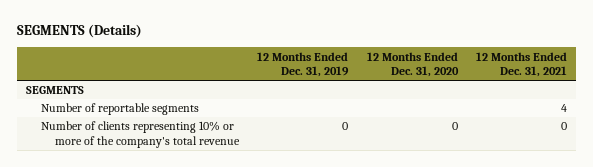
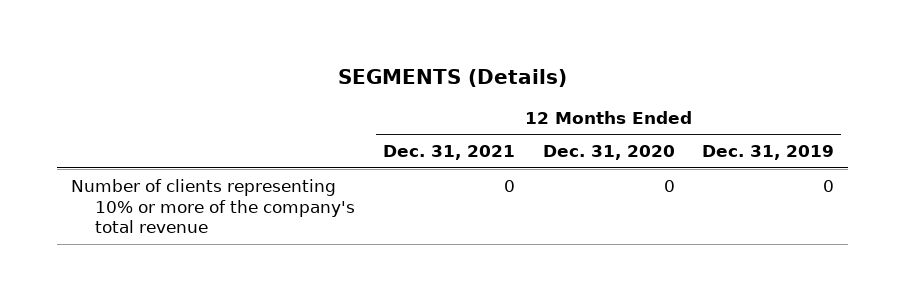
[26,86,85,95] SEGMENTS -> none
[40,103,199,116] Number of reportable segments -> none

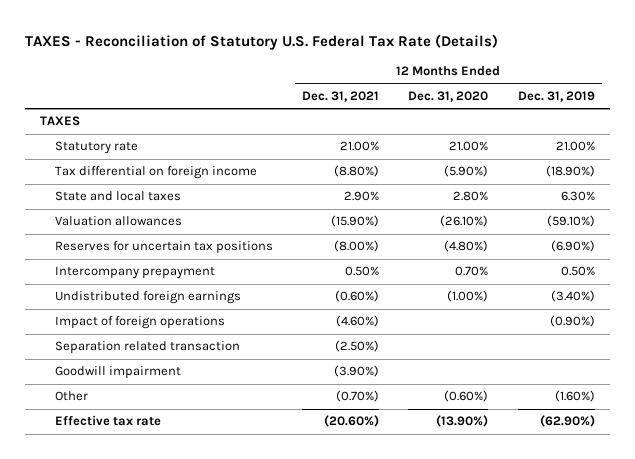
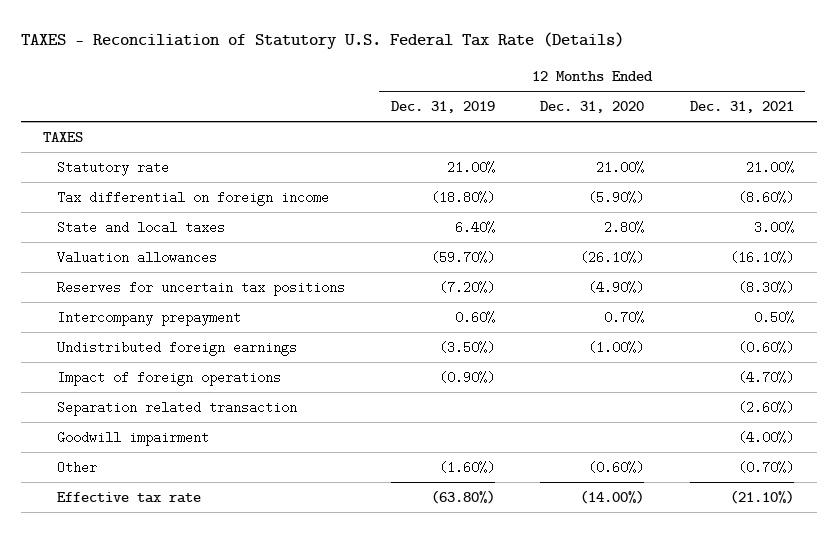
[333,165,379,178] (8.80%) -> [737,190,794,204] (8.60%)
[545,165,595,178] (18.90%) -> [430,190,495,204] (18.80%)
[343,191,379,202] 2.90% -> [753,220,794,234] 3.00%
[560,191,595,202] 6.30% -> [454,220,495,234] 6.40%
[330,215,379,228] (15.90%) -> [729,250,794,264] (16.10%)
[546,215,595,228] (59.10%) -> [430,250,495,264] (59.70%)
[333,240,379,253] (8.00%) -> [737,280,794,294] (8.30%)
[444,240,489,253] (4.80%) -> [588,280,645,294] (4.90%)
[550,240,595,253] (6.90%) -> [438,280,495,294] (7.20%)
[560,266,595,277] 0.50% -> [454,310,495,324] 0.60%
[550,290,595,303] (3.40%) -> [438,340,495,354] (3.50%)
[335,315,379,328] (4.60%) -> [737,370,794,384] (4.70%)
[334,340,379,353] (2.50%) -> [737,400,794,414] (2.60%)
[333,365,379,378] (3.90%) -> [737,430,794,444] (4.00%)
[323,415,379,428] (20.60%) -> [729,489,794,504] (21.10%)
[436,415,489,428] (13.90%) -> [580,489,645,504] (14.00%)
[539,415,595,428] (62.90%) -> [430,489,495,504] (63.80%)

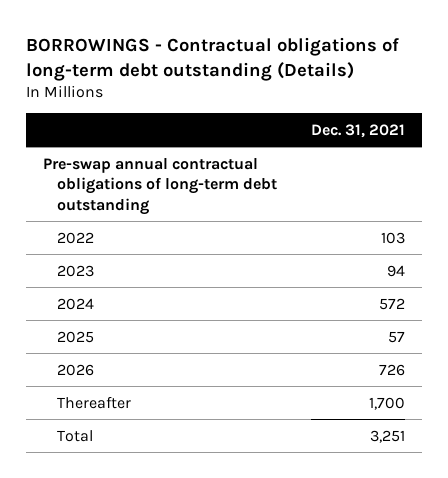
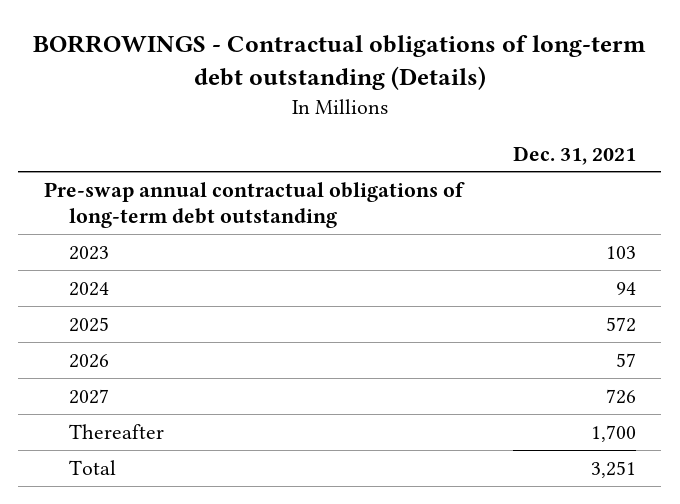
[56,231,94,244] 2022 -> [68,245,109,260] 2023
[56,264,94,277] 2023 -> [68,281,109,296] 2024
[56,297,94,310] 2024 -> [68,316,109,332] 2025
[56,330,94,343] 2025 -> [68,353,109,368] 2026
[56,363,94,376] 2026 -> [68,388,109,404] 2027

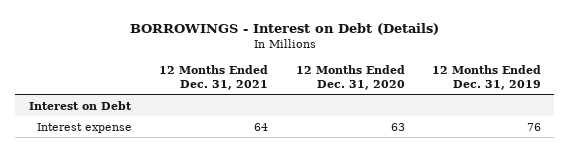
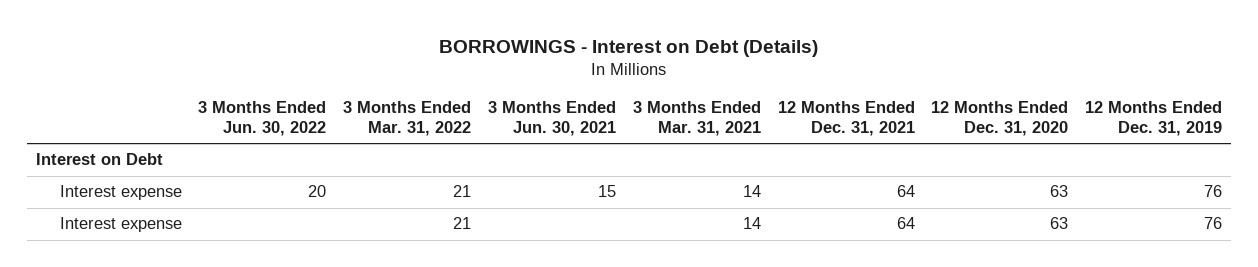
none -> [198,101,327,137] 3 Months Ended Jun. 30, 2022
none -> [343,101,472,137] 3 Months Ended Mar. 31, 2022
none -> [488,101,617,137] 3 Months Ended Jun. 30, 2021
none -> [632,101,761,137] 3 Months Ended Mar. 31, 2021
none -> [59,217,182,233] Interest expense

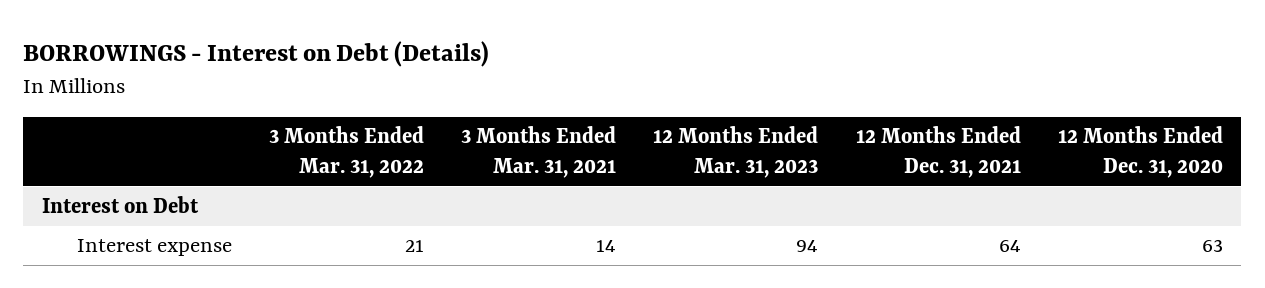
[198,101,327,137] 3 Months Ended Jun. 30, 2022 -> none
[488,101,617,137] 3 Months Ended Jun. 30, 2021 -> none
[1085,101,1223,137] 12 Months Ended Dec. 31, 2019 -> none
none -> [653,126,819,179] 12 Months Ended Mar. 31, 2023
[59,217,182,233] Interest expense -> none

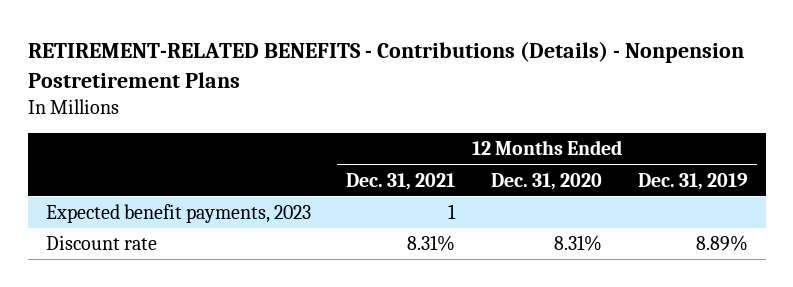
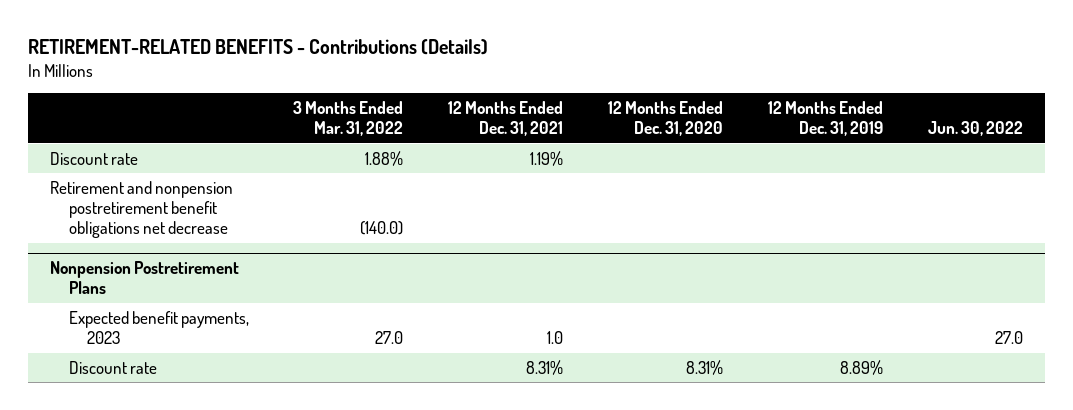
[27,40,744,88] RETIREMENT-RELATED BENEFITS - Contributions (Details) - Nonpension Postretirement Plans -> [27,38,488,55] RETIREMENT-RELATED BENEFITS - Contributions (Details)
none -> [293,101,404,137] 3 Months Ended Mar. 31, 2022
none -> [927,121,1023,137] Jun. 30, 2022
none -> [50,151,139,165] Discount rate
none -> [50,180,234,239] Retirement and nonpension postretirement benefit obligations net decrease
none -> [50,260,240,295] Nonpension Postretirement Plans
[448,204,457,220] 1 -> [547,331,564,345] 1.0

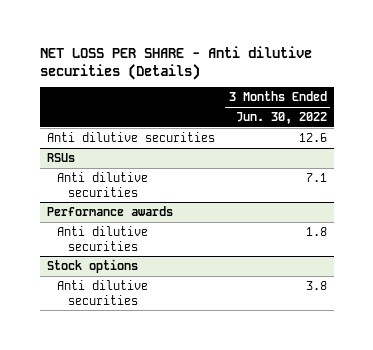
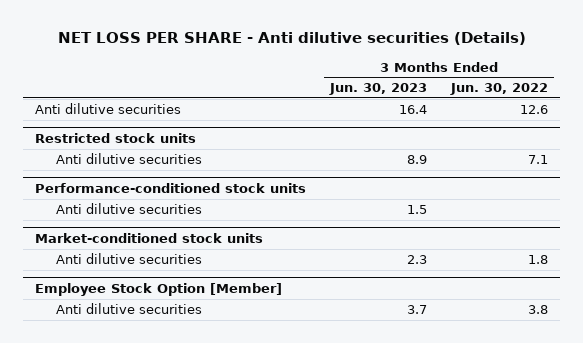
none -> [329,83,428,96] Jun. 30, 2023
[46,152,75,162] RSUs -> [35,133,197,144] Restricted stock units
[46,205,173,216] Performance awards -> [35,183,307,194] Performance-conditioned stock units
none -> [55,203,202,215] Anti dilutive securities
none -> [35,233,264,244] Market-conditioned stock units
[46,258,138,273] Stock options -> [35,283,283,297] Employee Stock Option [Member]

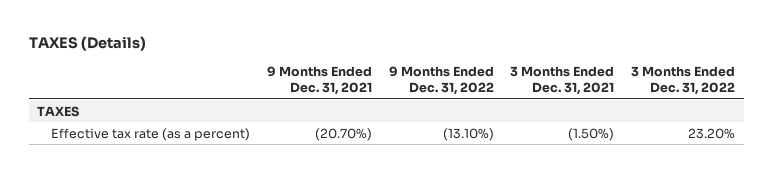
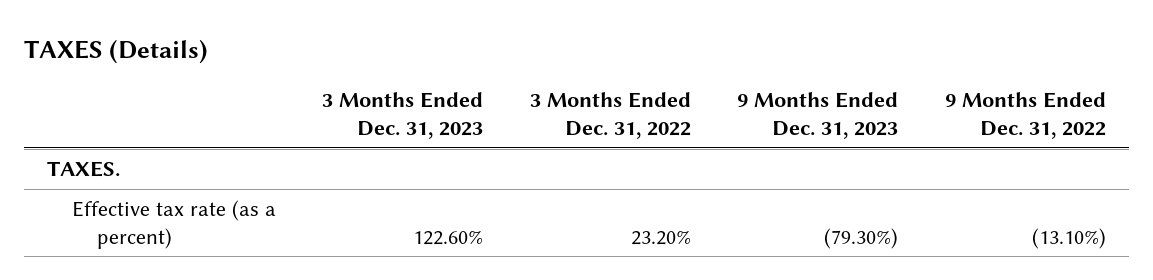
[266,66,372,95] 9 Months Ended Dec. 31, 2021 -> none
[510,66,615,95] 3 Months Ended Dec. 31, 2021 -> none
none -> [322,92,484,139] 3 Months Ended Dec. 31, 2023
none -> [737,92,899,139] 9 Months Ended Dec. 31, 2023
[37,105,80,117] TAXES -> [46,161,120,178] TAXES.

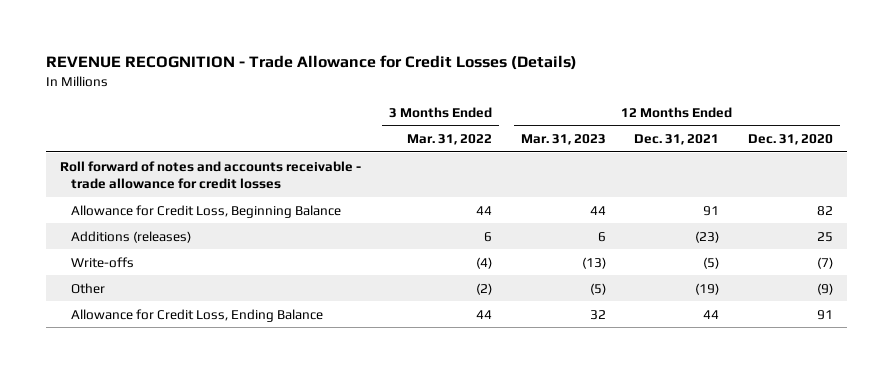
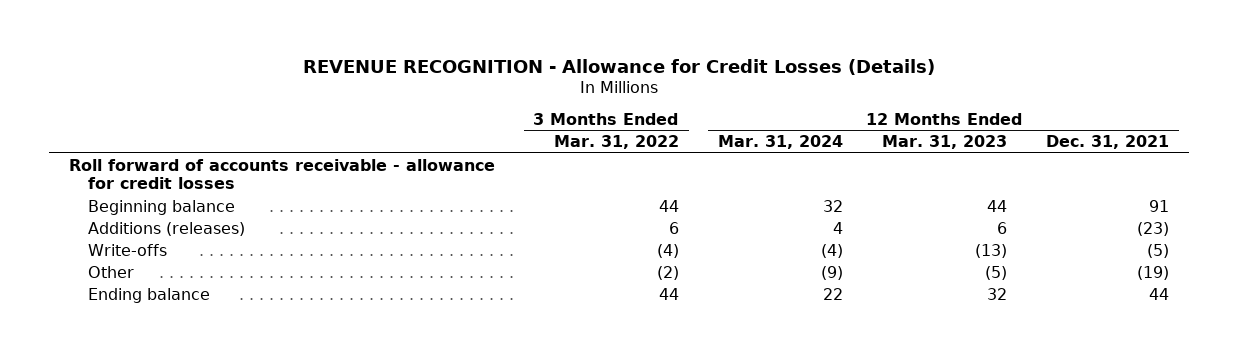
[45,54,577,70] REVENUE RECOGNITION - Trade Allowance for Credit Losses (Details) -> [303,58,936,75] REVENUE RECOGNITION - Allowance for Credit Losses (Details)
[747,134,833,146] Dec. 31, 2020 -> none
none -> [718,135,844,150] Mar. 31, 2024
[59,160,361,190] Roll forward of notes and accounts receivable - trade allowance for credit losses -> [68,158,495,190] Roll forward of accounts receivable - allowance for credit losses
[70,204,341,218] Allowance for Credit Loss, Beginning Balance -> [88,199,236,215] Beginning balance
[70,308,323,322] Allowance for Credit Loss, Ending Balance -> [88,287,211,303] Ending balance

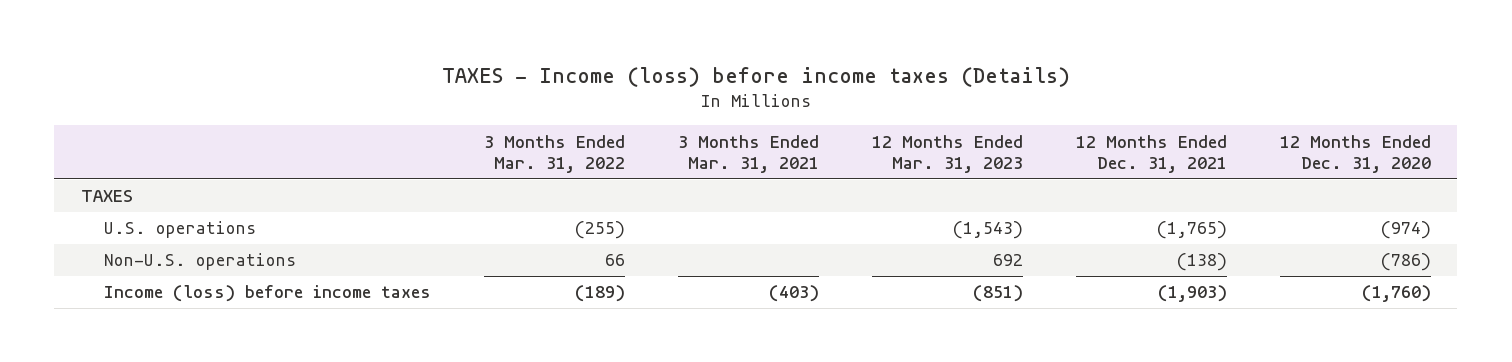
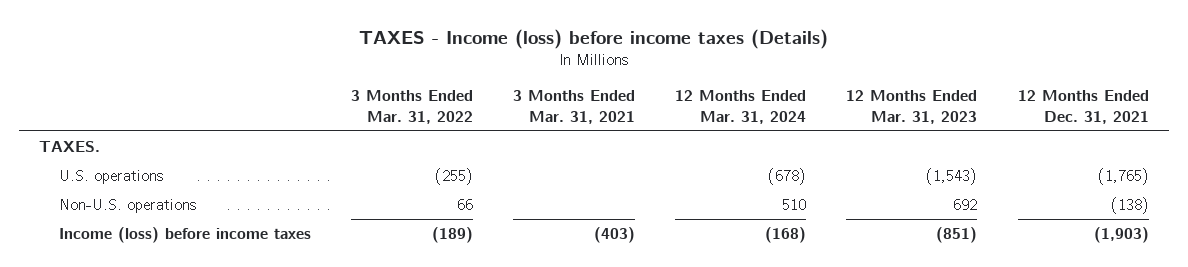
[1279,134,1431,173] 12 Months Ended Dec. 31, 2020 -> none
none -> [675,90,807,124] 12 Months Ended Mar. 31, 2024
[80,190,133,203] TAXES -> [39,141,101,153] TAXES.

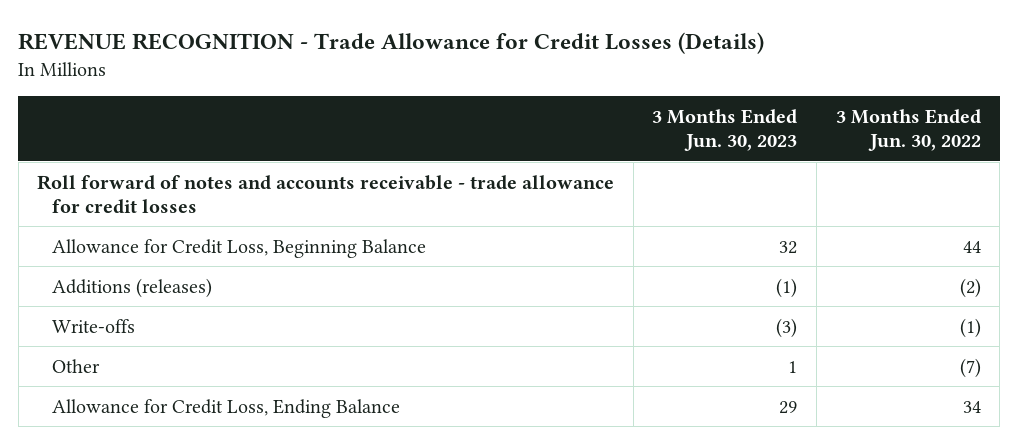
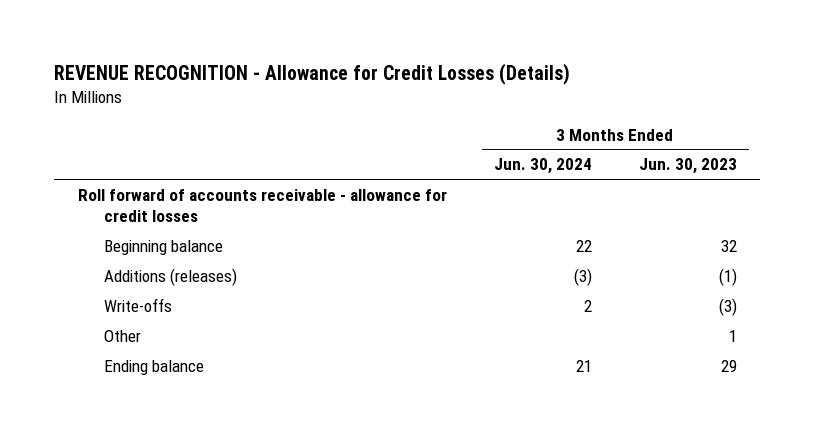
[18,32,765,55] REVENUE RECOGNITION - Trade Allowance for Credit Losses (Details) -> [54,63,571,86] REVENUE RECOGNITION - Allowance for Credit Losses (Details)
[835,108,981,152] 3 Months Ended Jun. 30, 2022 -> none
none -> [493,158,592,175] Jun. 30, 2024
[37,174,615,214] Roll forward of notes and accounts receivable - trade allowance for credit losses -> [77,188,447,222] Roll forward of accounts receivable - allowance for credit losses
[51,238,426,258] Allowance for Credit Loss, Beginning Balance -> [103,239,223,255] Beginning balance
[51,398,400,418] Allowance for Credit Loss, Ending Balance -> [103,359,204,375] Ending balance

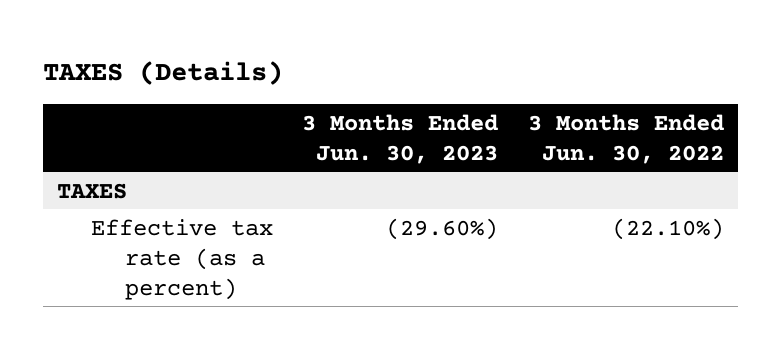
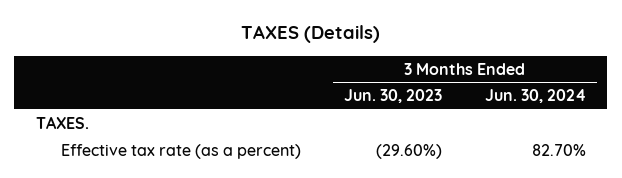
[527,113,724,164] 3 Months Ended Jun. 30, 2022 -> none
none -> [484,89,586,104] Jun. 30, 2024
[57,182,128,199] TAXES -> [35,116,89,130] TAXES.

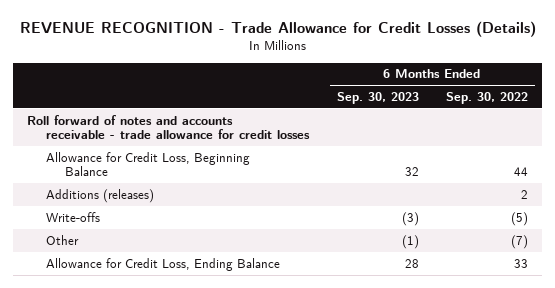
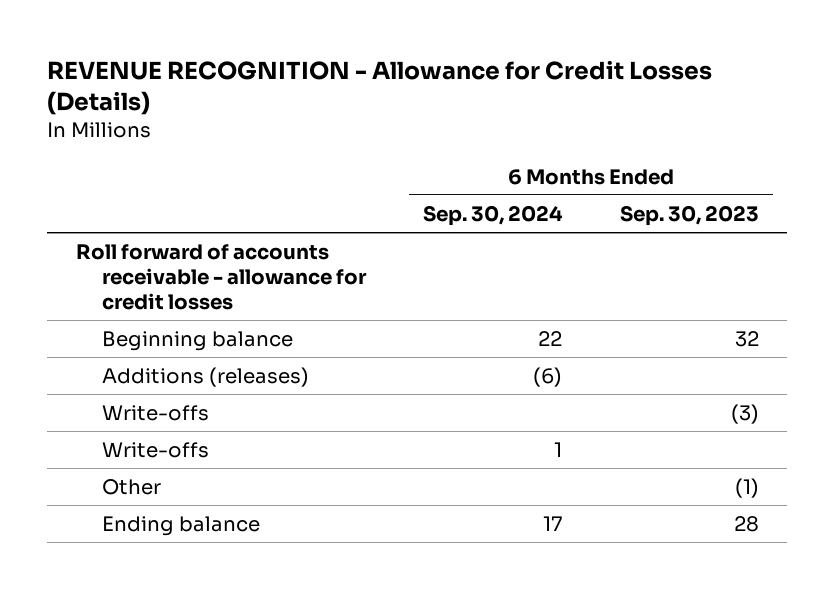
[19,20,536,37] REVENUE RECOGNITION - Trade Allowance for Credit Losses (Details) -> [47,59,713,116] REVENUE RECOGNITION - Allowance for Credit Losses (Details)
[446,92,529,105] Sep. 30, 2022 -> none
none -> [423,205,564,227] Sep. 30, 2024
[26,114,311,140] Roll forward of notes and accounts receivable - trade allowance for credit losses -> [75,244,367,310] Roll forward of accounts receivable - allowance for credit losses
[46,151,251,177] Allowance for Credit Loss, Beginning Balance -> [101,331,293,352] Beginning balance
none -> [101,442,209,459] Write-offs
[46,257,281,271] Allowance for Credit Loss, Ending Balance -> [101,516,260,537] Ending balance

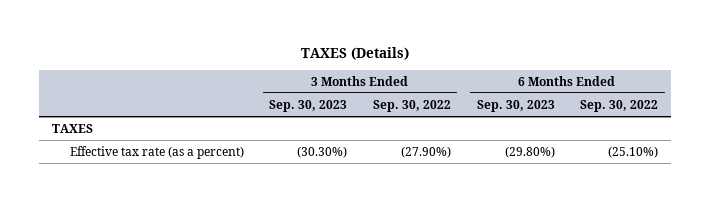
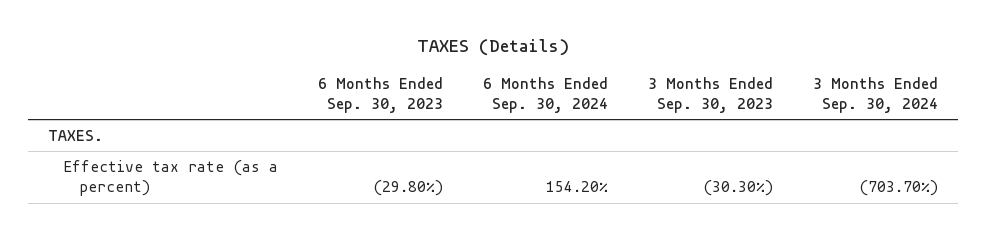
[372,99,451,112] Sep. 30, 2022 -> none
[580,99,659,112] Sep. 30, 2022 -> none
none -> [483,76,609,113] 6 Months Ended Sep. 30, 2024
none -> [813,76,939,113] 3 Months Ended Sep. 30, 2024
[52,123,94,133] TAXES -> [47,130,103,142] TAXES.

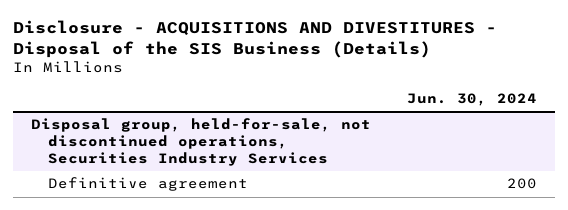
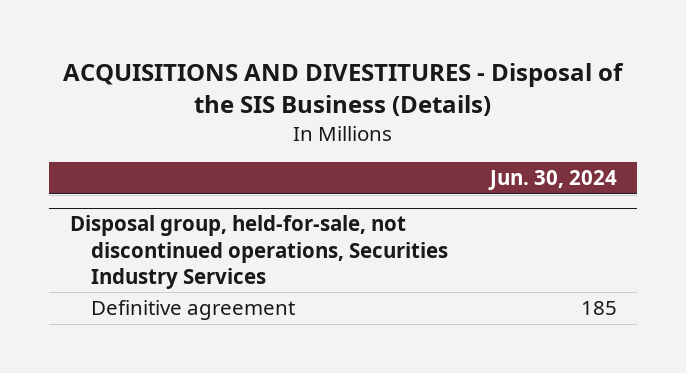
[12,20,497,59] Disclosure - ACQUISITIONS AND DIVESTITURES - Disposal of the SIS Business (Details) -> [63,63,625,117] ACQUISITIONS AND DIVESTITURES - Disposal of the SIS Business (Details)
[507,178,538,190] 200 -> [580,301,617,316] 185

